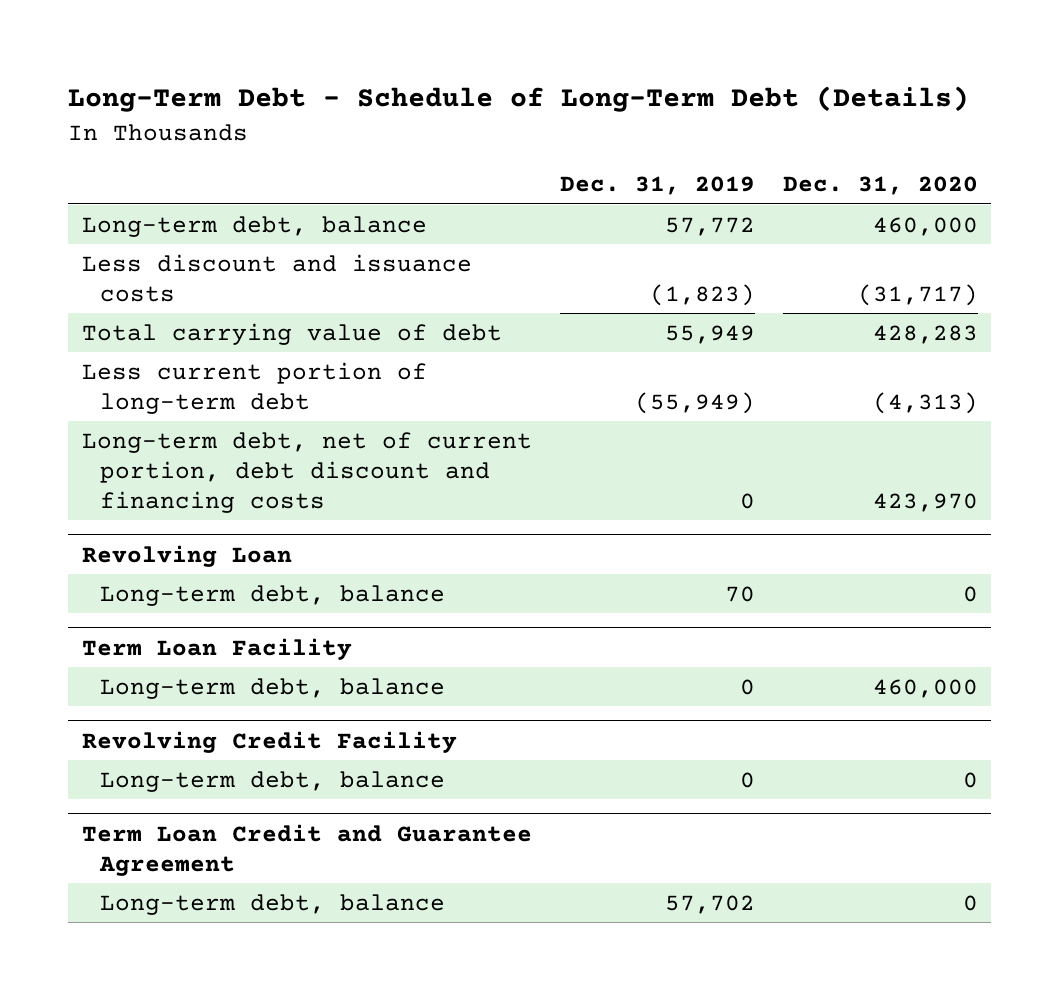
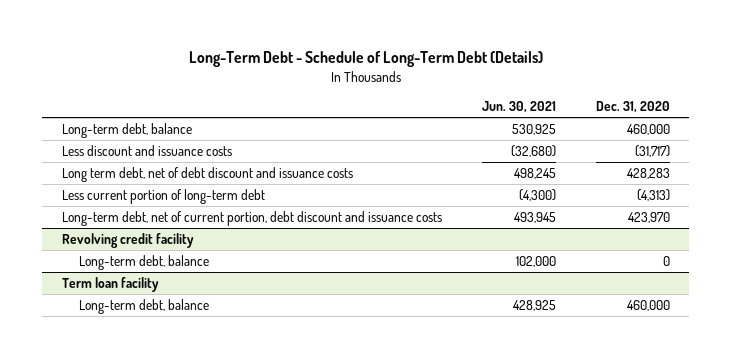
[559,176,755,196] Dec. 31, 2019 -> none
none -> [481,101,556,114] Jun. 30, 2021
[81,322,502,345] Total carrying value of debt -> [61,166,353,182] Long term debt, net of debt discount and issuance costs
[81,544,292,567] Revolving Loan -> none
[81,431,532,513] Long-term debt, net of current portion, debt discount and financing costs -> [61,210,442,226] Long-term debt, net of current portion, debt discount and issuance costs
none -> [61,232,194,248] Revolving credit facility
[81,637,352,660] Term Loan Facility -> [61,276,159,292] Term loan facility
[81,730,457,753] Revolving Credit Facility -> none
[99,770,445,792] Long-term debt, balance -> none
[81,823,532,876] Term Loan Credit and Guarantee Agreement -> none
[99,893,445,915] Long-term debt, balance -> none

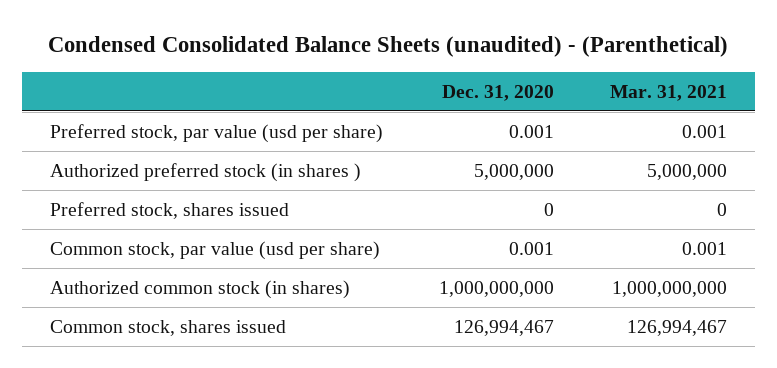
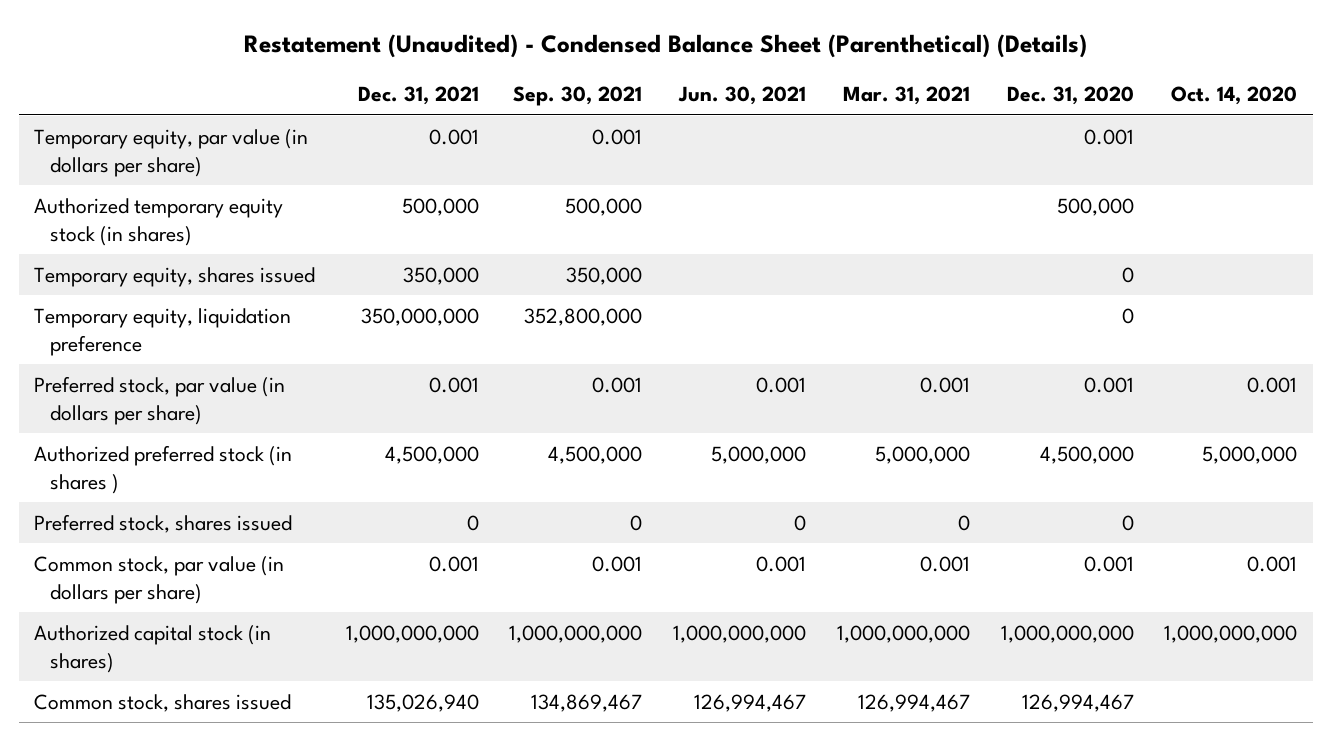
[48,36,729,58] Condensed Consolidated Balance Sheets (unaudited) - (Parenthetical) -> [243,34,1087,59] Restatement (Unaudited) - Condensed Balance Sheet (Parenthetical) (Details)
none -> [357,86,479,106] Dec. 31, 2021
none -> [513,86,643,107] Sep. 30, 2021
none -> [678,86,807,106] Jun. 30, 2021
none -> [1171,86,1298,106] Oct. 14, 2020
none -> [34,128,309,177] Temporary equity, par value (in dollars per share)
none -> [34,197,284,246] Authorized temporary equity stock (in shares)
none -> [34,266,316,287] Temporary equity, shares issued
none -> [34,307,292,356] Temporary equity, liquidation preference
[50,123,384,143] Preferred stock, par value (usd per share) -> [34,375,286,425] Preferred stock, par value (in dollars per share)
[473,163,554,180] 5,000,000 -> [1039,445,1134,464] 4,500,000
[50,240,381,260] Common stock, par value (usd per share) -> [34,555,285,604] Common stock, par value (in dollars per share)
[50,279,351,299] Authorized common stock (in shares) -> [34,624,272,673] Authorized capital stock (in shares)

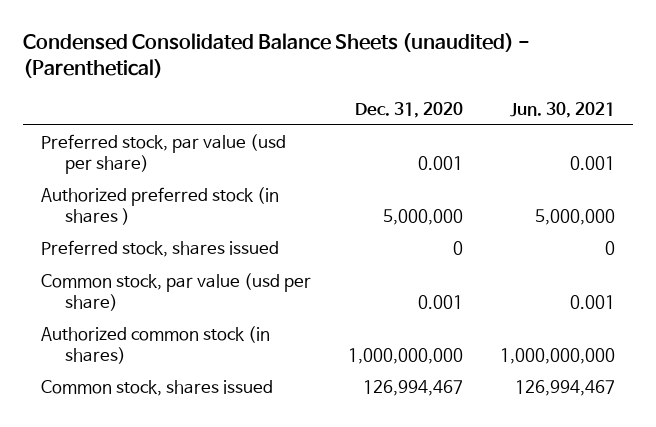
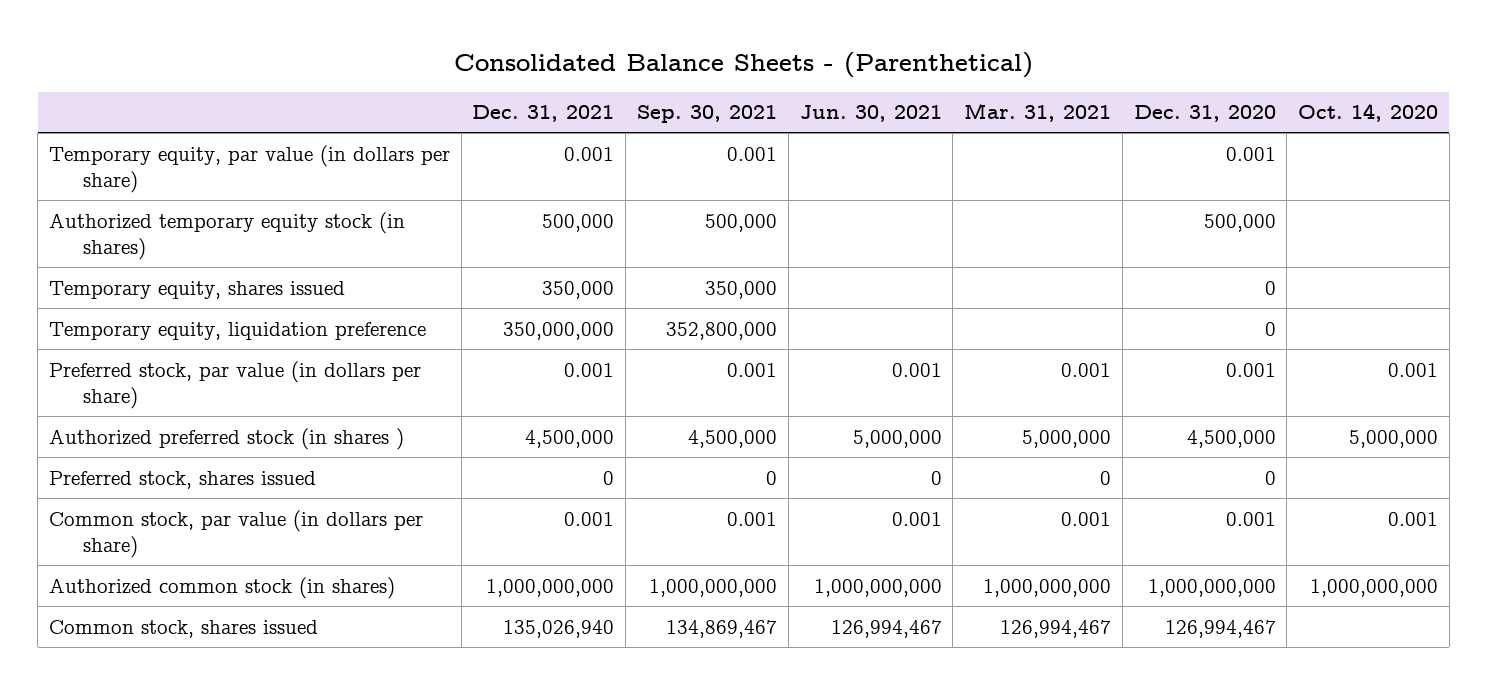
[22,32,530,79] Condensed Consolidated Balance Sheets (unaudited) - (Parenthetical) -> [453,51,1033,78] Consolidated Balance Sheets - (Parenthetical)
none -> [472,105,615,123] Dec. 31, 2021
none -> [637,105,778,124] Sep. 30, 2021
none -> [964,103,1112,123] Mar. 31, 2021
none -> [1298,103,1439,123] Oct. 14, 2020
none -> [48,144,450,194] Temporary equity, par value (in dollars per share)
none -> [48,211,405,261] Authorized temporary equity stock (in shares)
none -> [48,280,345,299] Temporary equity, shares issued
none -> [48,321,426,340] Temporary equity, liquidation preference
[41,134,287,174] Preferred stock, par value (usd per share) -> [48,360,421,410] Preferred stock, par value (in dollars per share)
[382,208,463,225] 5,000,000 -> [1186,429,1276,448] 4,500,000
[41,273,312,311] Common stock, par value (usd per share) -> [48,509,423,559] Common stock, par value (in dollars per share)

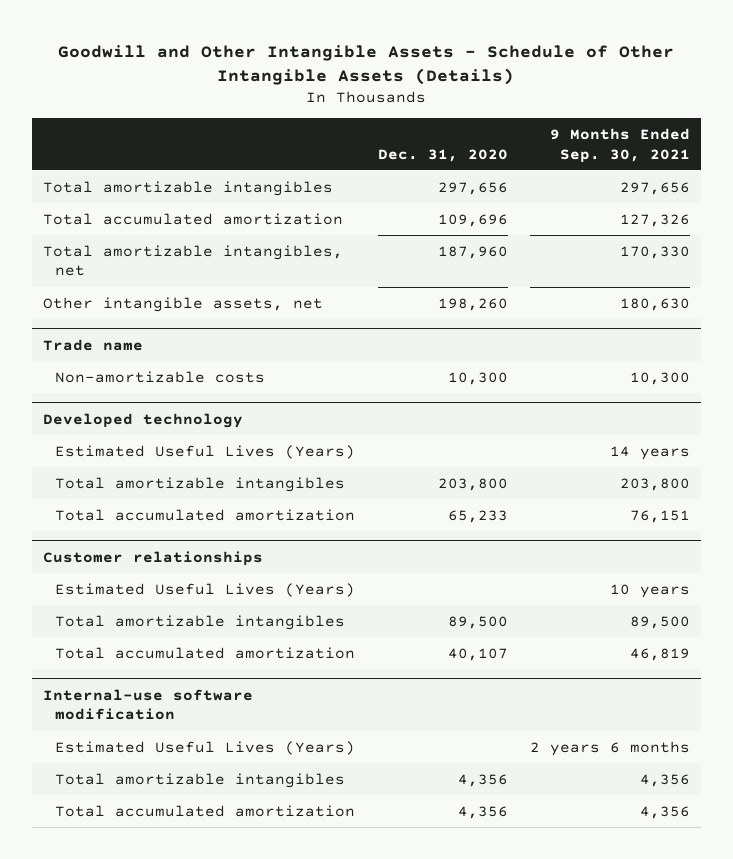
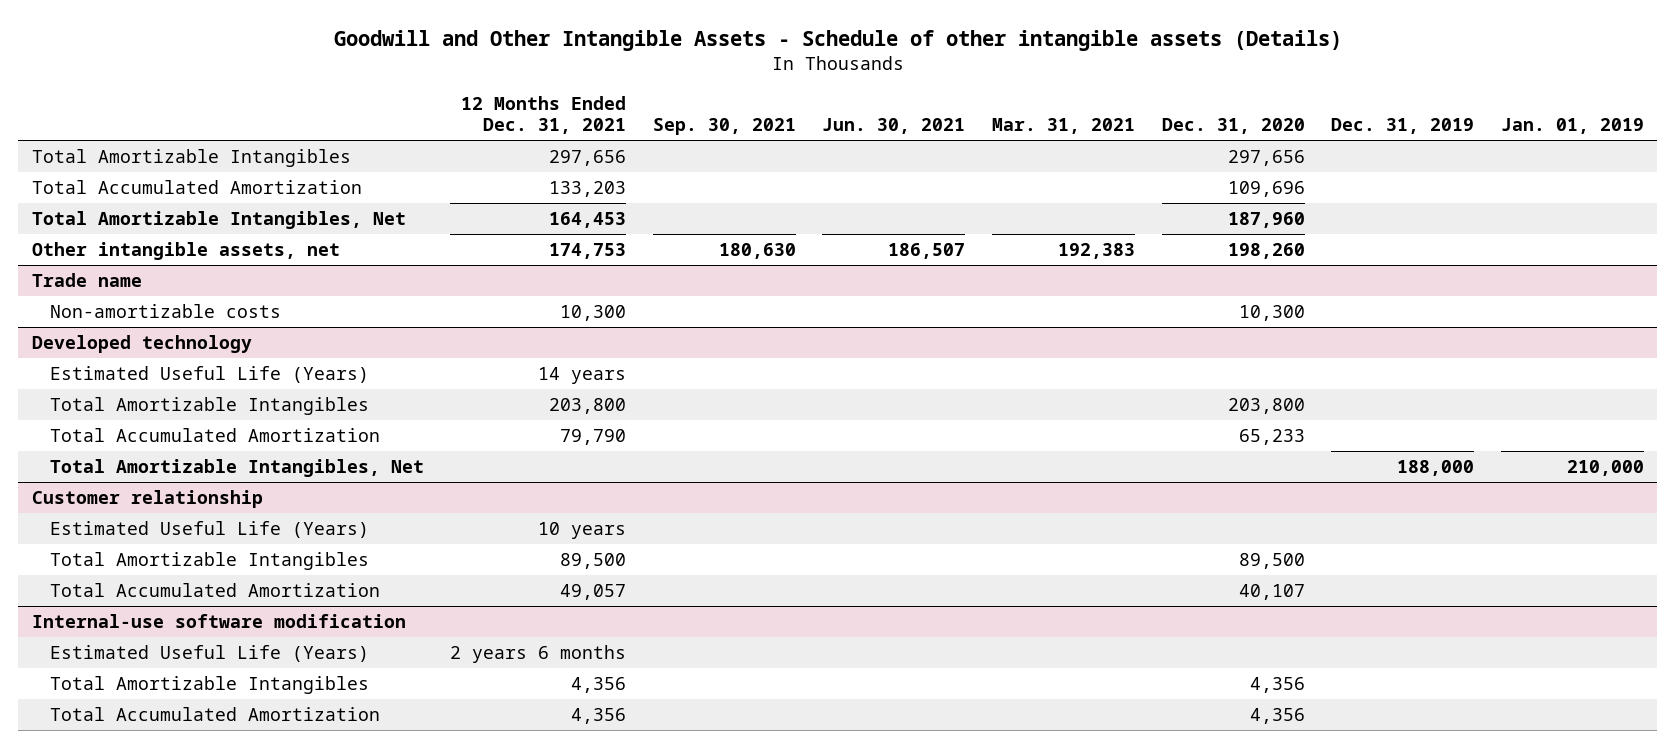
[58,44,675,86] Goodwill and Other Intangible Assets - Schedule of Other Intangible Assets (Details) -> [333,29,1342,51] Goodwill and Other Intangible Assets - Schedule of other intangible assets (Details)
[549,127,690,163] 9 Months Ended Sep. 30, 2021 -> none
none -> [461,95,627,135] 12 Months Ended Dec. 31, 2021
none -> [652,118,796,136] Sep. 30, 2021
none -> [822,118,966,135] Jun. 30, 2021
none -> [991,118,1135,135] Mar. 31, 2021
none -> [1331,118,1475,135] Dec. 31, 2019
none -> [1500,118,1644,135] Jan. 01, 2019
[43,180,334,196] Total amortizable intangibles -> [31,148,351,167] Total Amortizable Intangibles
[43,212,344,225] Total accumulated amortization -> [31,179,362,194] Total Accumulated Amortization
[43,244,344,277] Total amortizable intangibles, net -> [31,210,406,229] Total Amortizable Intangibles, Net
[55,444,356,459] Estimated Useful Lives (Years) -> [49,365,369,383] Estimated Useful Life (Years)
[55,476,346,492] Total amortizable intangibles -> [49,396,369,415] Total Amortizable Intangibles
[55,508,356,521] Total accumulated amortization -> [49,427,380,442] Total Accumulated Amortization
none -> [49,458,424,477] Total Amortizable Intangibles, Net
[43,550,264,566] Customer relationships -> [31,489,263,508] Customer relationship
[55,582,356,597] Estimated Useful Lives (Years) -> [49,520,369,538] Estimated Useful Life (Years)
[55,614,346,630] Total amortizable intangibles -> [49,551,369,570] Total Amortizable Intangibles
[55,646,356,659] Total accumulated amortization -> [49,582,380,597] Total Accumulated Amortization
[55,740,356,755] Estimated Useful Lives (Years) -> [49,644,369,662] Estimated Useful Life (Years)
[55,772,346,788] Total amortizable intangibles -> [49,675,369,694] Total Amortizable Intangibles
[55,804,356,817] Total accumulated amortization -> [49,706,380,721] Total Accumulated Amortization

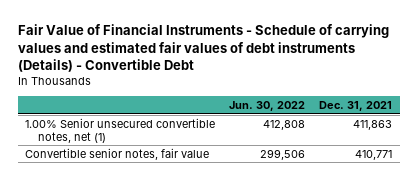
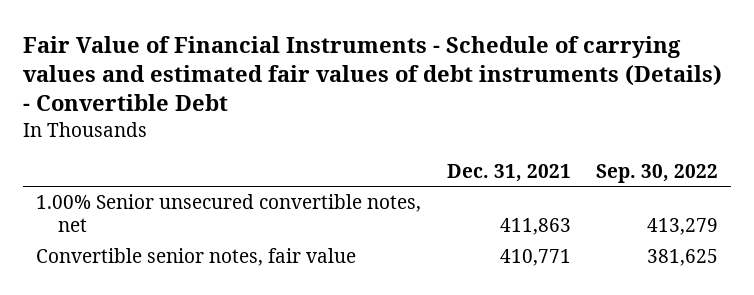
[229,101,306,112] Jun. 30, 2022 -> none
none -> [596,163,719,183] Sep. 30, 2022
[25,117,216,143] 1.00% Senior unsecured convertible notes, net (1) -> [35,194,421,233] 1.00% Senior unsecured convertible notes, net

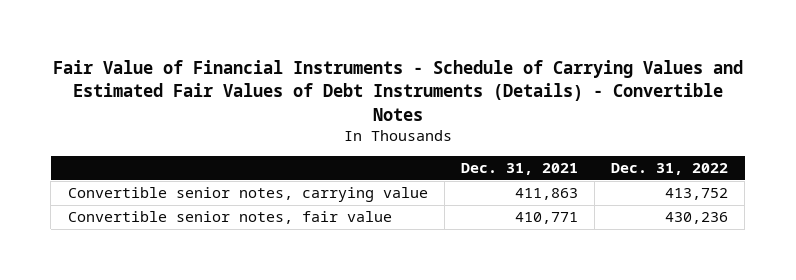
[23,35,723,112] Fair Value of Financial Instruments - Schedule of carrying values and estimated fair values of debt instruments (Details) - Convertible Debt -> [52,60,743,121] Fair Value of Financial Instruments - Schedule of Carrying Values and Estimated Fair Values of Debt Instruments (Details) - Convertible Notes
[596,163,719,183] Sep. 30, 2022 -> none
none -> [611,163,729,176] Dec. 31, 2022
[35,194,421,233] 1.00% Senior unsecured convertible notes, net -> [67,187,428,203] Convertible senior notes, carrying value

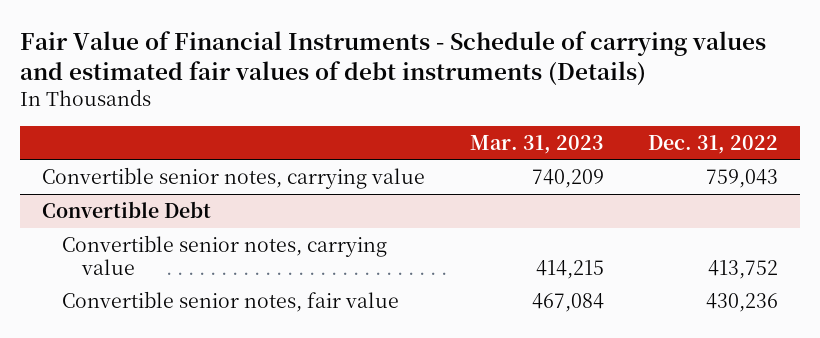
[52,60,743,121] Fair Value of Financial Instruments - Schedule of Carrying Values and Estimated Fair Values of Debt Instruments (Details) - Convertible Notes -> [19,30,766,86] Fair Value of Financial Instruments - Schedule of carrying values and estimated fair values of debt instruments (Details)
[460,163,578,176] Dec. 31, 2021 -> none
none -> [469,134,604,154] Mar. 31, 2023
none -> [42,166,426,189] Convertible senior notes, carrying value
none -> [42,200,212,218] Convertible Debt

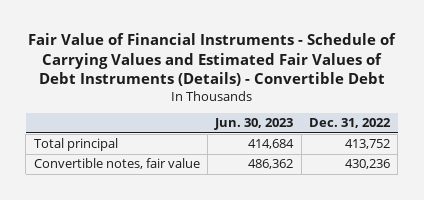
[19,30,766,86] Fair Value of Financial Instruments - Schedule of carrying values and estimated fair values of debt instruments (Details) -> [27,33,396,86] Fair Value of Financial Instruments - Schedule of Carrying Values and Estimated Fair Values of Debt Instruments (Details) - Convertible Debt
[469,134,604,154] Mar. 31, 2023 -> none
none -> [214,118,294,131] Jun. 30, 2023
[42,166,426,189] Convertible senior notes, carrying value -> none
[42,200,212,218] Convertible Debt -> none
[61,234,387,275] Convertible senior notes, carrying value -> [33,138,118,152] Total principal
[61,290,399,312] Convertible senior notes, fair value -> [33,158,200,170] Convertible notes, fair value

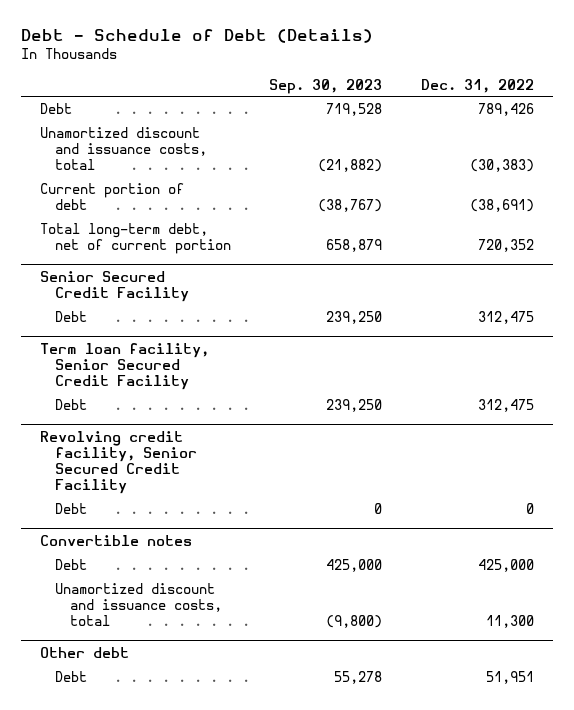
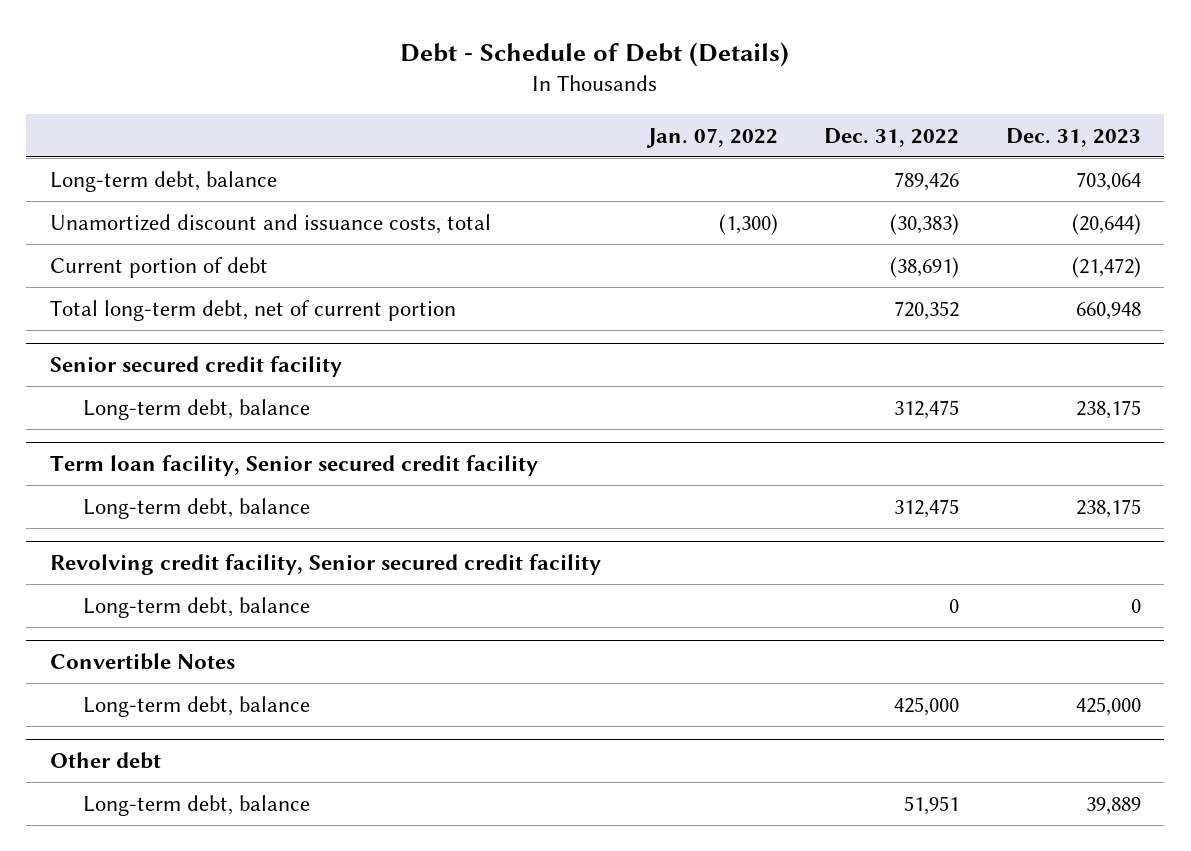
[269,78,383,94] Sep. 30, 2023 -> none
none -> [645,127,778,148] Jan. 07, 2022
none -> [1006,127,1142,147] Dec. 31, 2023
[39,102,72,114] Debt -> [49,170,277,192] Long-term debt, balance
[54,582,222,626] Unamortized discount and issuance costs, total -> none
[39,270,189,302] Senior Secured Credit Facility -> [49,356,342,378] Senior secured credit facility
[54,310,87,322] Debt -> [82,398,310,420] Long-term debt, balance
[39,342,209,390] Term loan facility, Senior Secured Credit Facility -> [49,455,538,477] Term loan facility, Senior secured credit facility
[54,398,87,410] Debt -> [82,497,310,519] Long-term debt, balance
[39,430,197,494] Revolving credit facility, Senior Secured Credit Facility -> [49,554,601,576] Revolving credit facility, Senior secured credit facility
[54,502,87,514] Debt -> [82,596,310,618] Long-term debt, balance
[39,534,192,546] Convertible notes -> [49,653,235,671] Convertible Notes
[54,558,87,570] Debt -> [82,695,310,717] Long-term debt, balance
[54,670,87,682] Debt -> [82,794,310,816] Long-term debt, balance

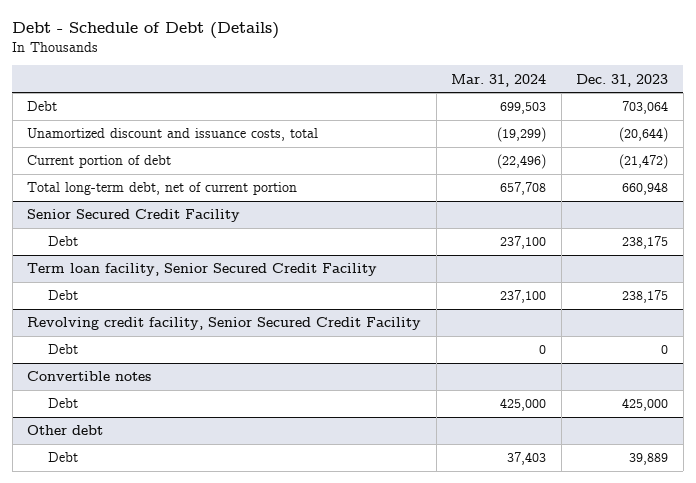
[645,127,778,148] Jan. 07, 2022 -> none
[824,127,960,147] Dec. 31, 2022 -> none
none -> [451,73,547,87] Mar. 31, 2024
[49,170,277,192] Long-term debt, balance -> [27,101,58,112] Debt
[49,356,342,378] Senior secured credit facility -> [27,209,241,223] Senior Secured Credit Facility
[82,398,310,420] Long-term debt, balance -> [48,236,79,247] Debt
[49,455,538,477] Term loan facility, Senior secured credit facility -> [27,263,378,277] Term loan facility, Senior Secured Credit Facility
[82,497,310,519] Long-term debt, balance -> [48,290,79,301] Debt
[49,554,601,576] Revolving credit facility, Senior secured credit facility -> [27,317,422,331] Revolving credit facility, Senior Secured Credit Facility
[82,596,310,618] Long-term debt, balance -> [48,344,79,355] Debt
[49,653,235,671] Convertible Notes -> [27,371,152,382] Convertible notes
[82,695,310,717] Long-term debt, balance -> [48,398,79,409] Debt
[82,794,310,816] Long-term debt, balance -> [48,452,79,463] Debt

